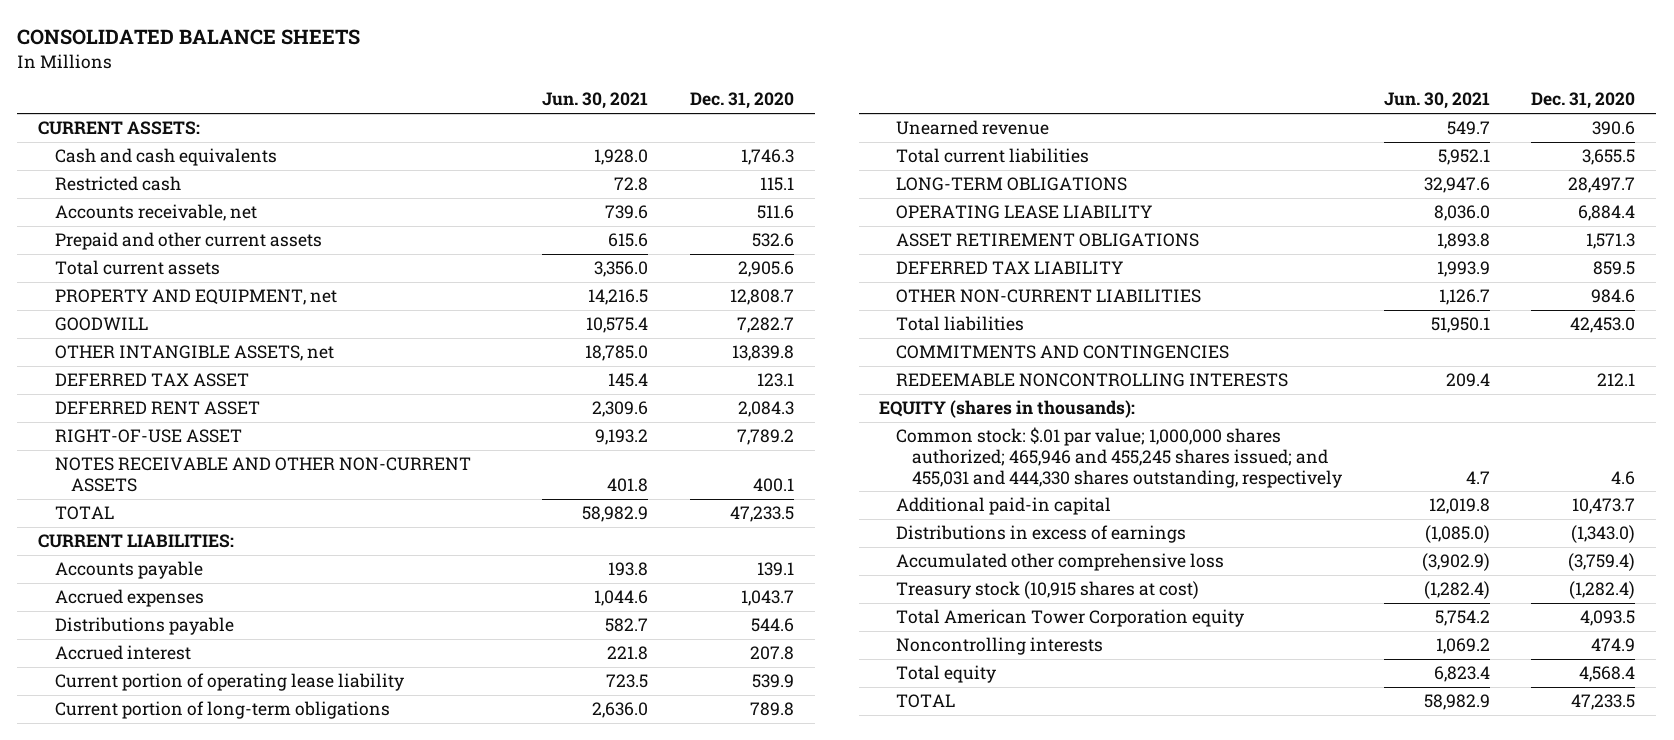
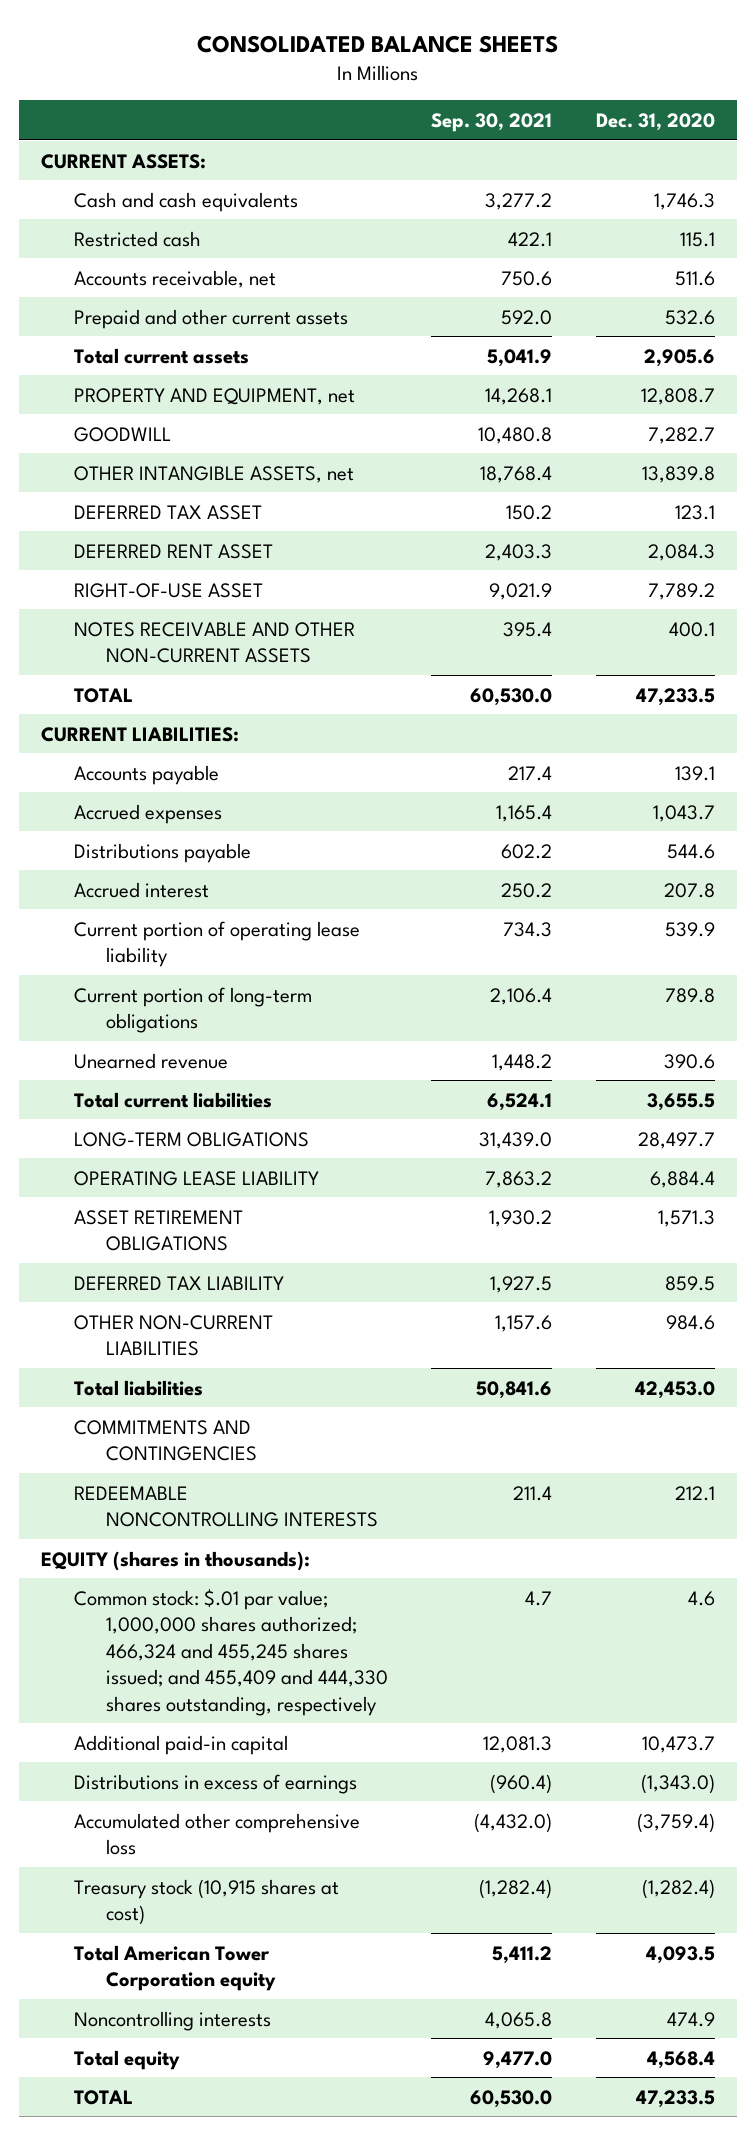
[542,92,649,110] Jun. 30, 2021 -> none
none -> [431,112,553,132] Sep. 30, 2021
[895,427,1342,488] Common stock: $.01 par value; 1,000,000 shares authorized; 465,946 and 455,245 shares issued; and 455,031 and 444,330 shares outstanding, respectively -> [73,1588,388,1716] Common stock: $.01 par value; 1,000,000 shares authorized; 466,324 and 455,245 shares issued; and 455,409 and 444,330 shares outstanding, respectively

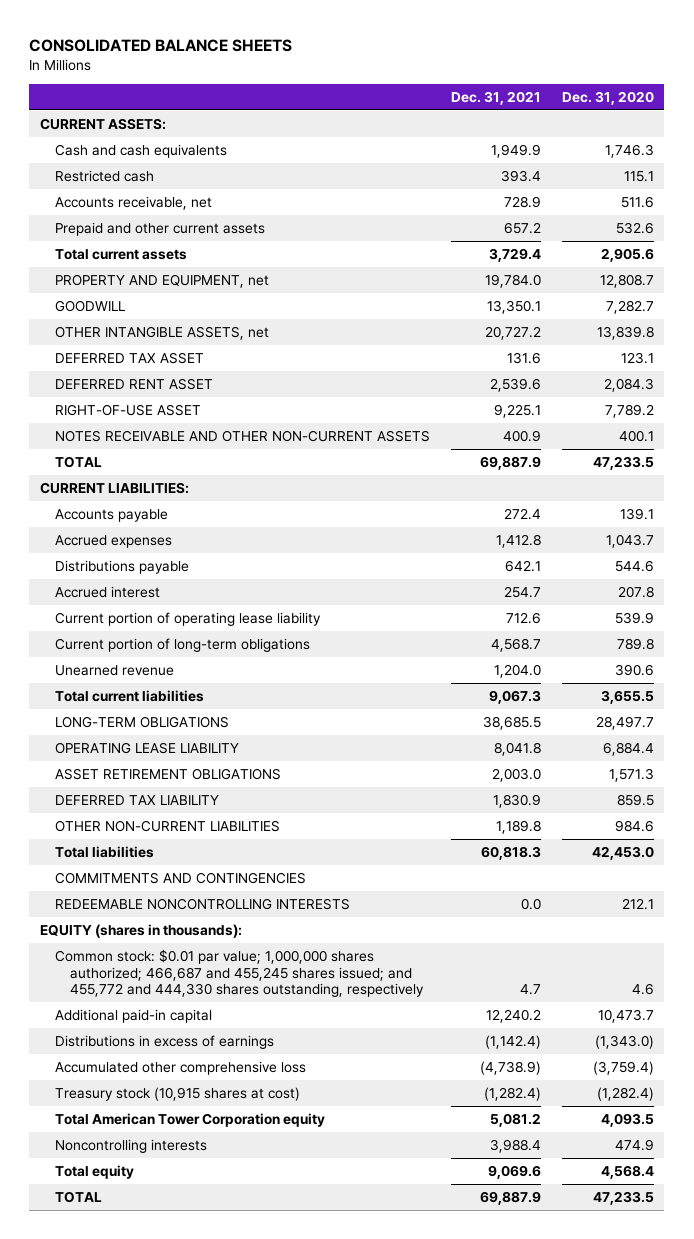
[431,112,553,132] Sep. 30, 2021 -> none
none -> [451,90,542,105] Dec. 31, 2021
[73,1588,388,1716] Common stock: $.01 par value; 1,000,000 shares authorized; 466,324 and 455,245 shares issued; and 455,409 and 444,330 shares outstanding, respectively -> [55,948,425,998] Common stock: $0.01 par value; 1,000,000 shares authorized; 466,687 and 455,245 shares issued; and 455,772 and 444,330 shares outstanding, respectively

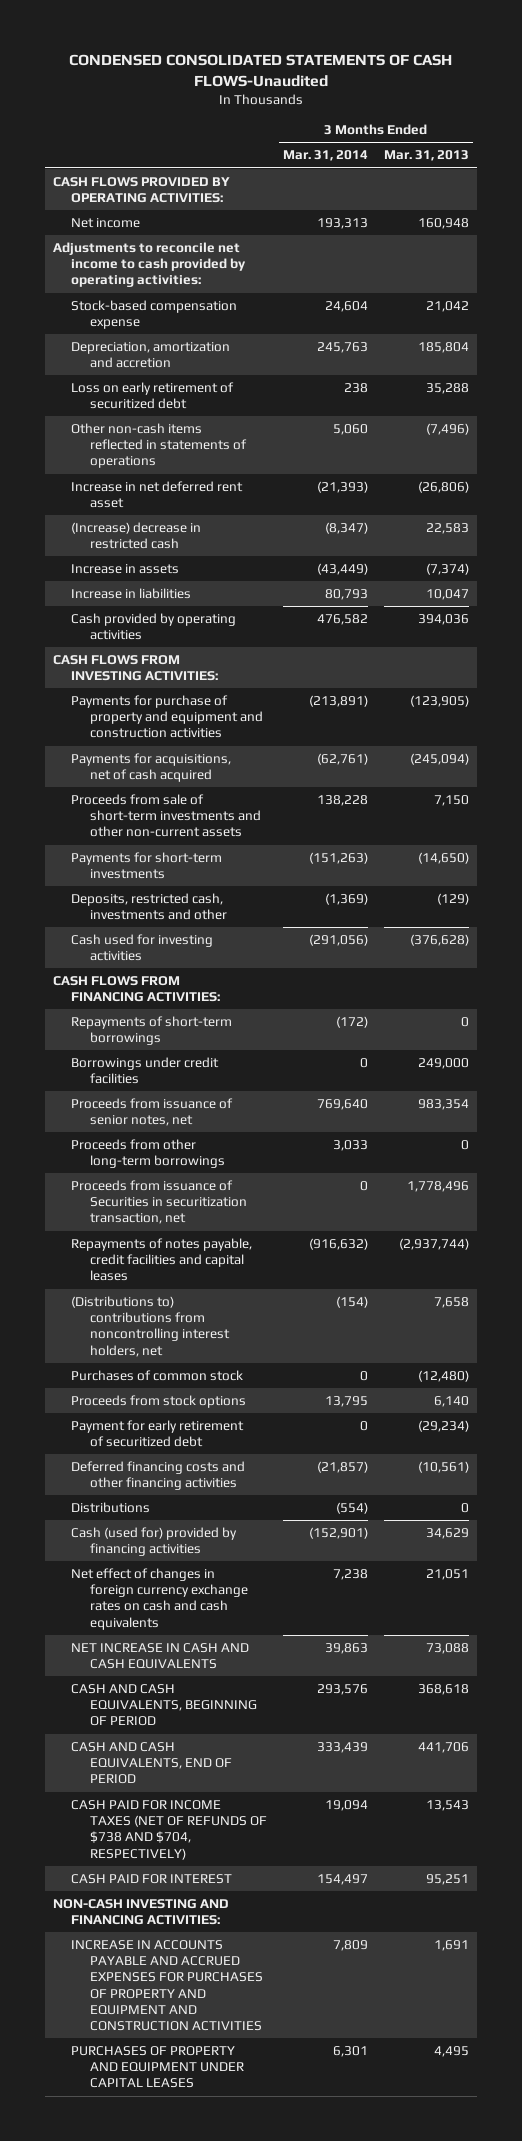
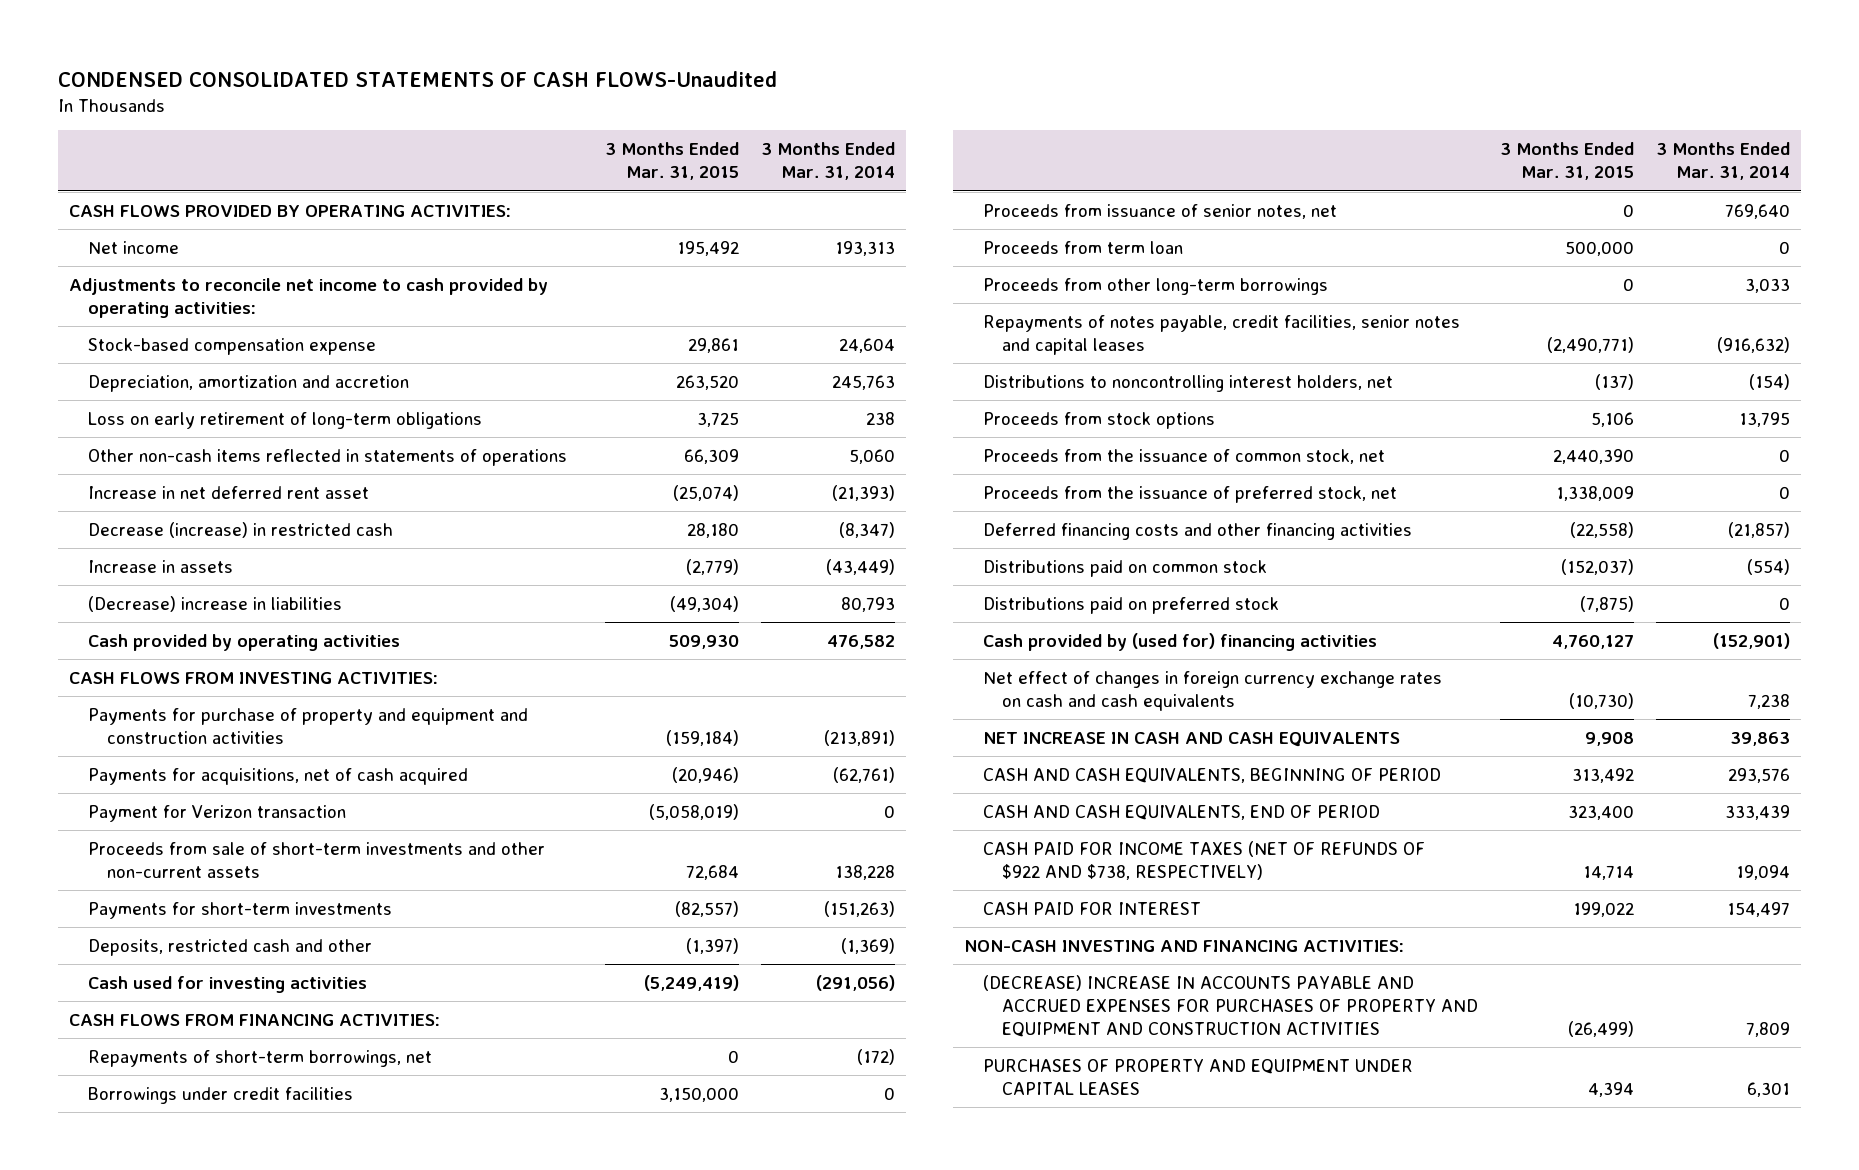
[383,150,469,162] Mar. 31, 2013 -> none
none -> [605,142,740,181] 3 Months Ended Mar. 31, 2015
[71,381,235,410] Loss on early retirement of securitized debt -> [88,412,483,430] Loss on early retirement of long-term obligations
[71,521,202,550] (Increase) decrease in restricted cash -> [88,522,394,539] Decrease (increase) in restricted cash
[71,587,192,599] Increase in liabilities -> [88,596,343,613] (Decrease) increase in liabilities
none -> [88,805,347,823] Payment for Verizon transaction
[71,892,228,921] Deposits, restricted cash, investments and other -> [88,939,373,957] Deposits, restricted cash and other
[71,1015,233,1046] Repayments of short-term borrowings -> [88,1050,433,1068] Repayments of short-term borrowings, net
none -> [982,241,1183,255] Proceeds from term loan
[71,1179,248,1225] Proceeds from issuance of Securities in securitization transaction, net -> none
[71,1369,244,1381] Purchases of common stock -> none
[71,1237,253,1282] Repayments of notes payable, credit facilities and capital leases -> [982,315,1460,355] Repayments of notes payable, credit facilities, senior notes and capital leases
[71,1295,231,1357] (Distributions to) contributions from noncontrolling interest holders, net -> [982,375,1393,393] Distributions to noncontrolling interest holders, net
[71,1419,245,1448] Payment for early retirement of securitized debt -> none
none -> [982,449,1385,465] Proceeds from the issuance of common stock, net
none -> [982,486,1397,504] Proceeds from the issuance of preferred stock, net
[71,1501,151,1513] Distributions -> [982,560,1267,578] Distributions paid on common stock
none -> [982,597,1279,615] Distributions paid on preferred stock
[71,1526,238,1557] Cash (used for) provided by financing activities -> [982,633,1377,652] Cash provided by (used for) financing activities
[71,1799,268,1860] CASH PAID FOR INCOME TAXES (NET OF REFUNDS OF $738 AND $704, RESPECTIVELY) -> [982,841,1425,880] CASH PAID FOR INCOME TAXES (NET OF REFUNDS OF $922 AND $738, RESPECTIVELY)
[71,1939,264,2032] INCREASE IN ACCOUNTS PAYABLE AND ACCRUED EXPENSES FOR PURCHASES OF PROPERTY AND EQUIPMENT AND CONSTRUCTION ACTIVITIES -> [982,975,1479,1037] (DECREASE) INCREASE IN ACCOUNTS PAYABLE AND ACCRUED EXPENSES FOR PURCHASES OF PROPERTY AND EQUIPMENT AND CONSTRUCTION ACTIVITIES

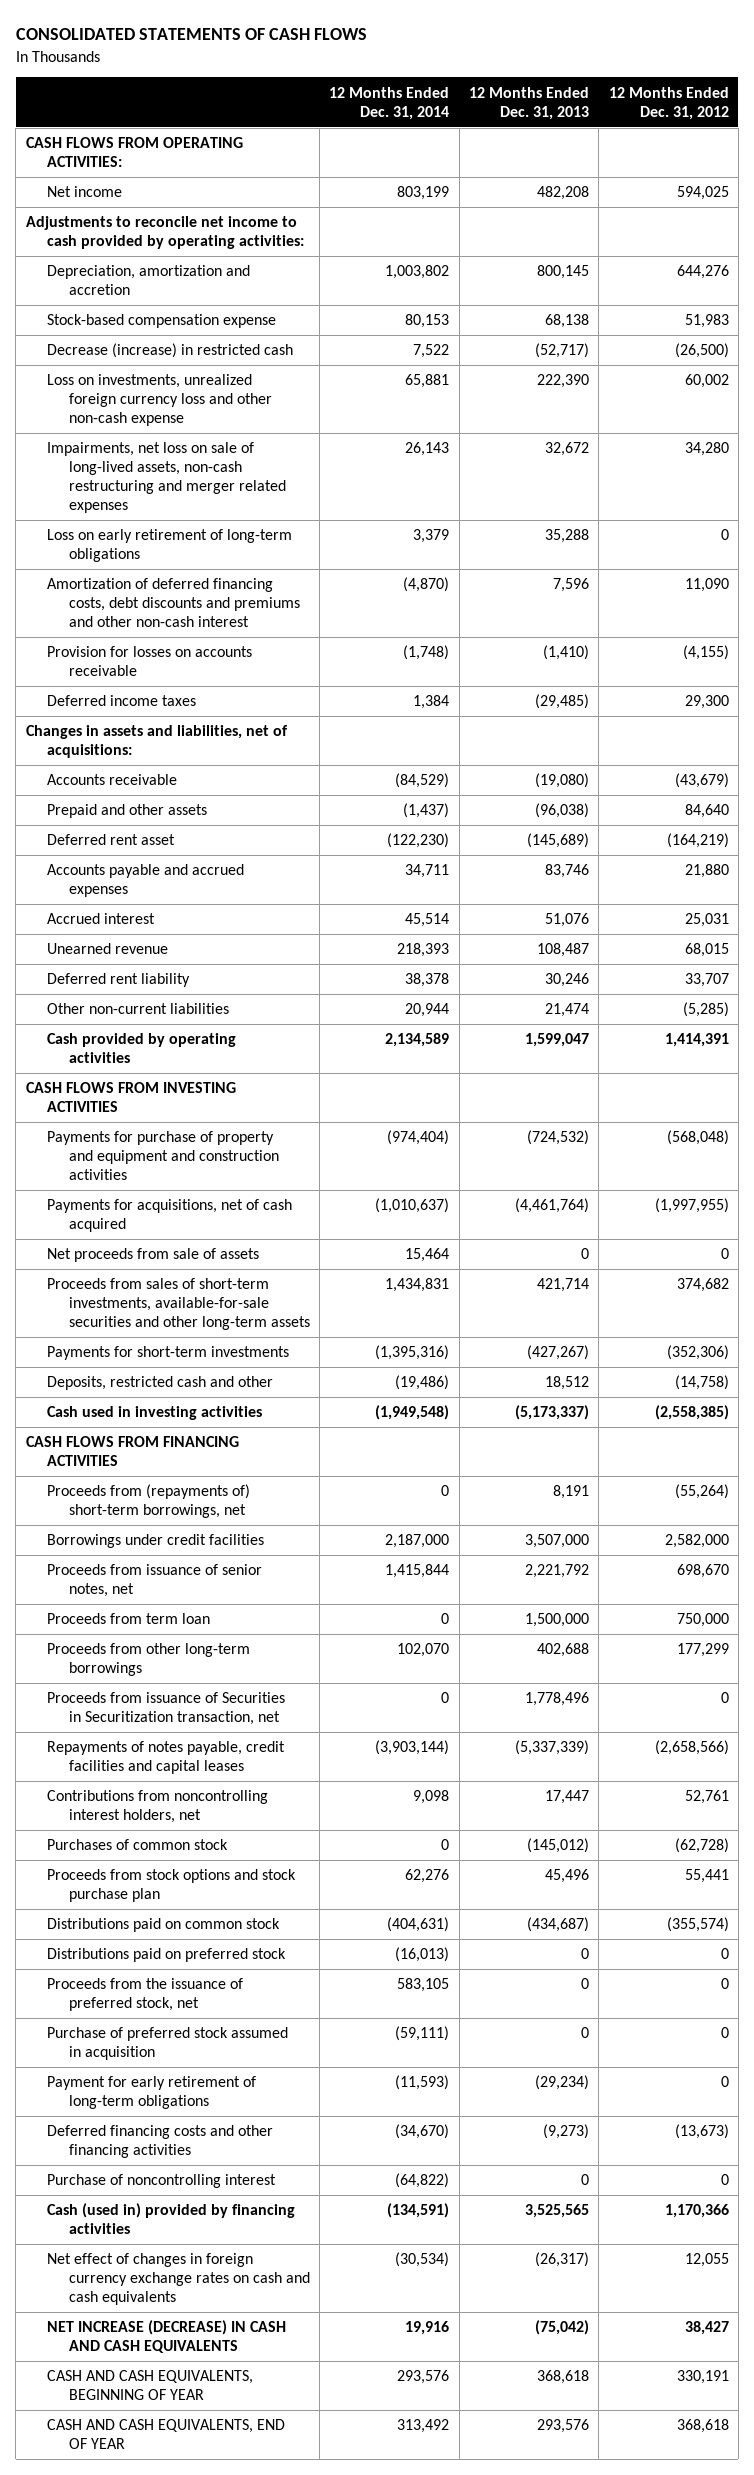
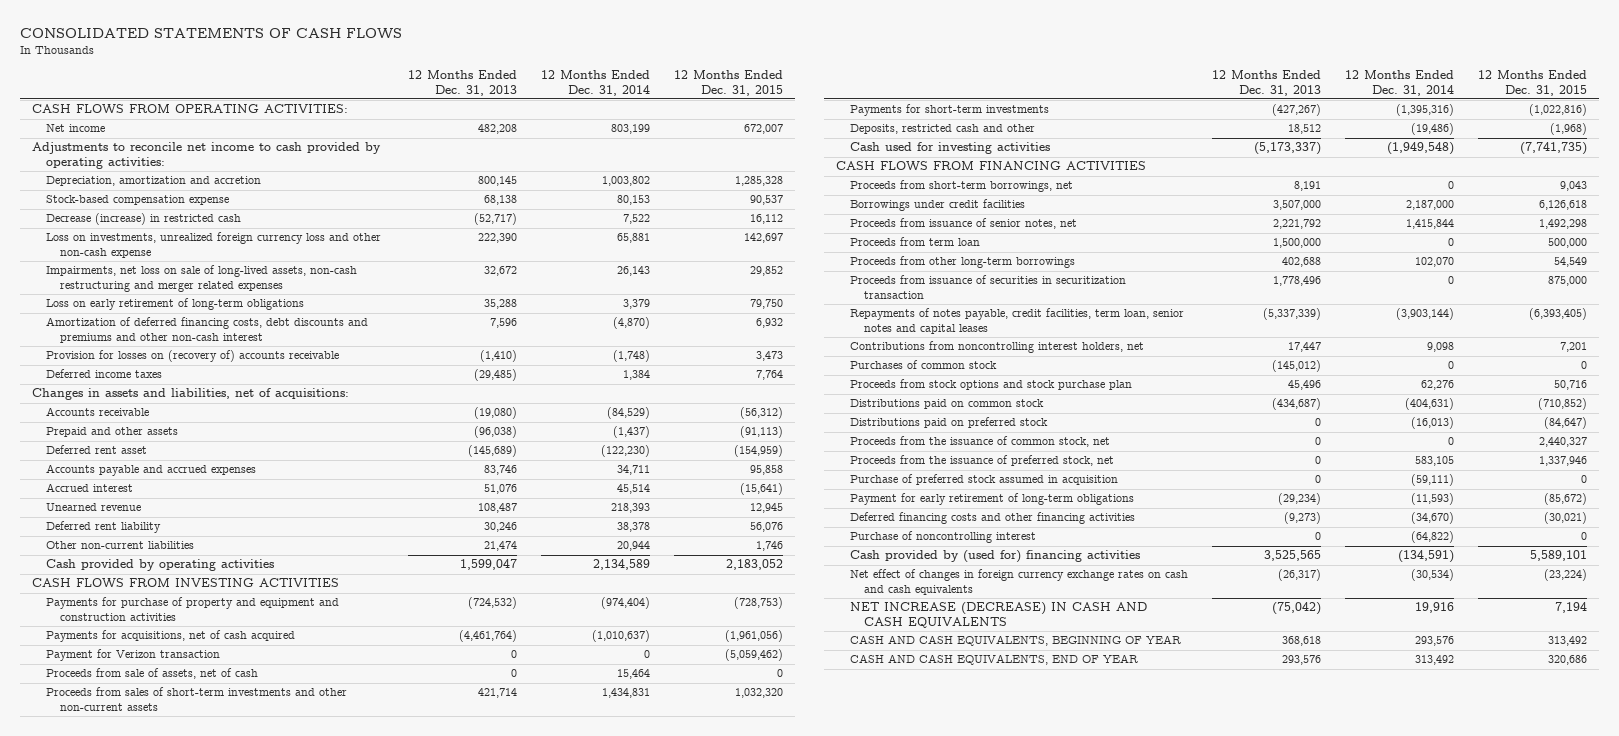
[608,86,729,120] 12 Months Ended Dec. 31, 2012 -> none
none -> [673,70,783,96] 12 Months Ended Dec. 31, 2015
[47,646,253,677] Provision for losses on accounts receivable -> [46,350,340,363] Provision for losses on (recovery of) accounts receivable
none -> [46,649,221,662] Payment for Verizon transaction
[47,1248,260,1263] Net proceeds from sale of assets -> [46,668,259,680] Proceeds from sale of assets, net of cash
[47,1278,310,1331] Proceeds from sales of short-term investments, available-for-sale securities and other long-term assets -> [46,687,348,711] Proceeds from sales of short-term investments and other non-current assets
[47,1406,263,1421] Cash used in investing activities -> [850,142,1051,155] Cash used for investing activities
[47,1484,251,1519] Proceeds from (repayments of) short-term borrowings, net -> [850,180,1074,193] Proceeds from short-term borrowings, net
[47,1692,286,1726] Proceeds from issuance of Securities in Securitization transaction, net -> [850,275,1127,299] Proceeds from issuance of securities in securitization transaction
[47,1741,286,1775] Repayments of notes payable, credit facilities and capital leases -> [850,308,1185,334] Repayments of notes payable, credit facilities, term loan, senior notes and capital leases
none -> [850,436,1111,448] Proceeds from the issuance of common stock, net
[47,2203,296,2235] Cash (used in) provided by financing activities -> [850,550,1141,564] Cash provided by (used for) financing activities

